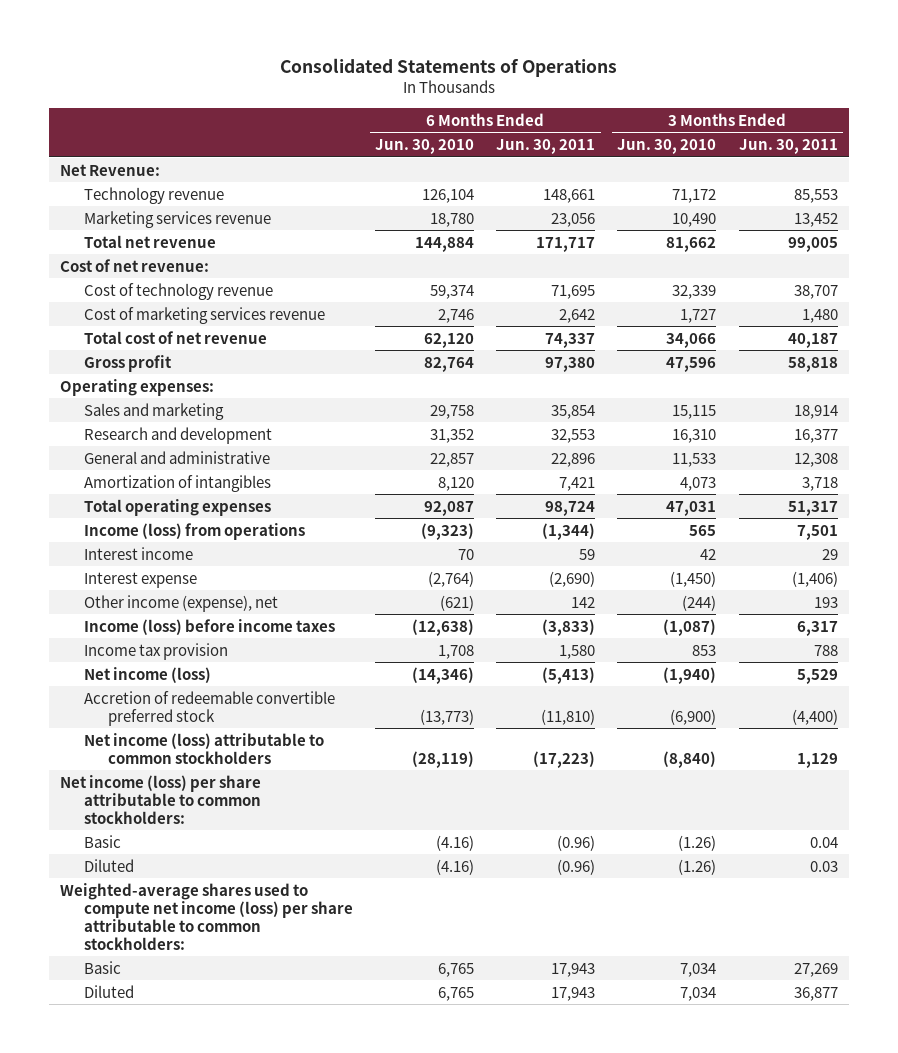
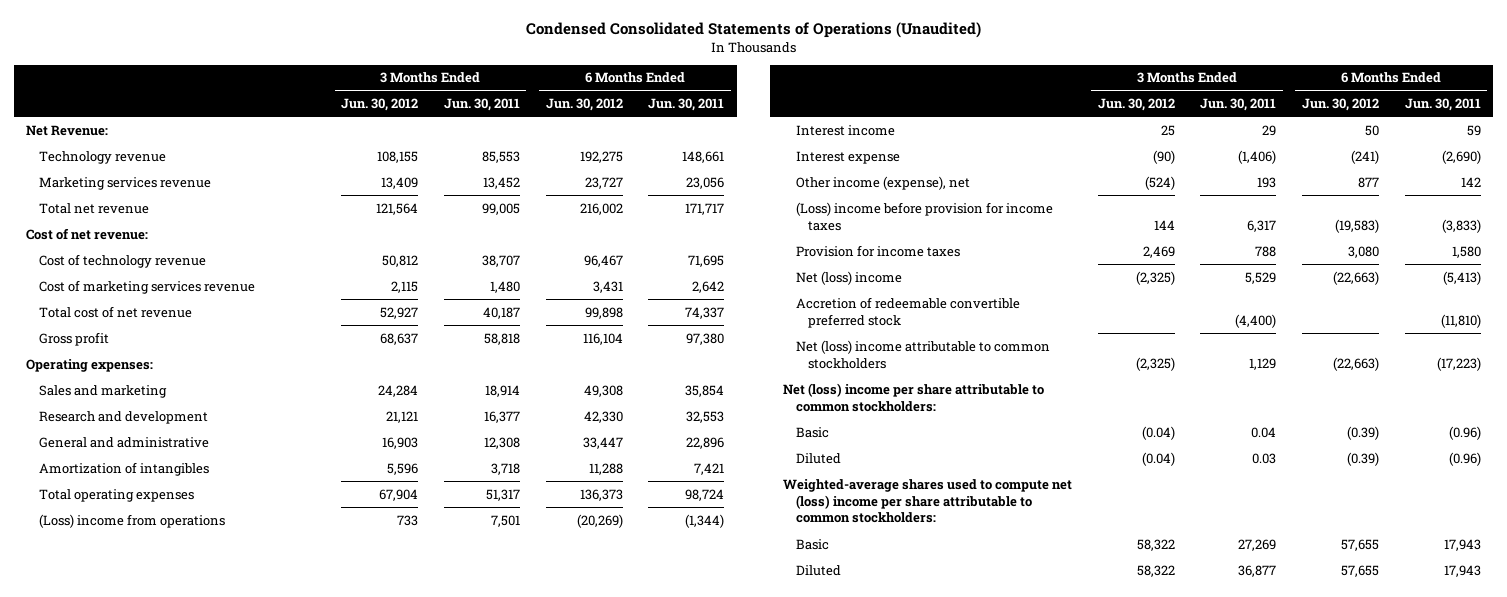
[279,57,617,77] Consolidated Statements of Operations -> [525,22,981,39] Condensed Consolidated Statements of Operations (Unaudited)
[375,139,475,155] Jun. 30, 2010 -> none
[617,139,717,155] Jun. 30, 2010 -> none
none -> [341,98,419,112] Jun. 30, 2012
none -> [545,98,623,112] Jun. 30, 2012
[84,522,306,540] Income (loss) from operations -> [39,513,226,528] (Loss) income from operations
[84,618,336,635] Income (loss) before income taxes -> [795,201,1053,231] (Loss) income before provision for income taxes
[84,642,229,660] Income tax provision -> [795,244,960,257] Provision for income taxes
[84,666,212,683] Net income (loss) -> [795,270,902,285] Net (loss) income
[84,732,325,764] Net income (loss) attributable to common stockholders -> [795,339,1050,369] Net (loss) income attributable to common stockholders
[60,774,262,824] Net income (loss) per share attributable to common stockholders: -> [782,382,1044,412] Net (loss) income per share attributable to common stockholders:
[60,882,354,950] Weighted-average shares used to compute net income (loss) per share attributable to common stockholders: -> [782,478,1072,524] Weighted-average shares used to compute net (loss) income per share attributable to common stockholders:

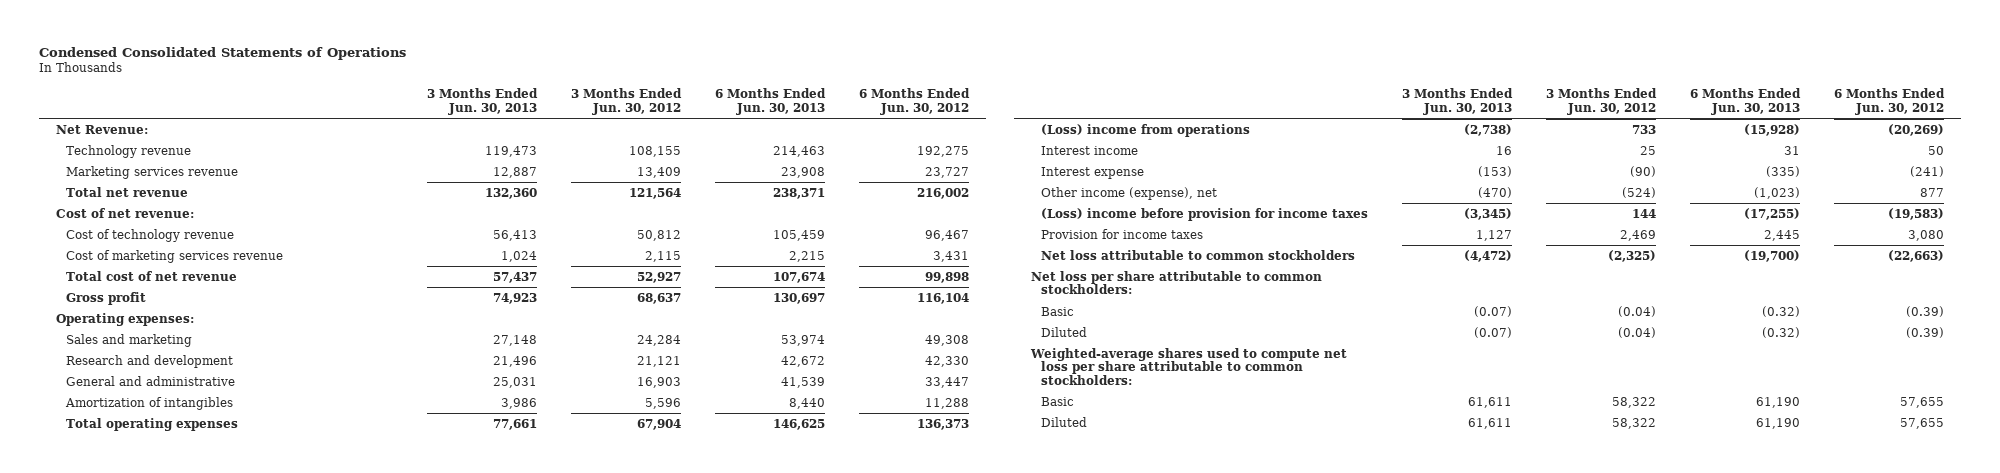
[525,22,981,39] Condensed Consolidated Statements of Operations (Unaudited) -> [38,46,406,60] Condensed Consolidated Statements of Operations
[443,98,520,112] Jun. 30, 2011 -> none
[648,98,725,112] Jun. 30, 2011 -> none
none -> [427,88,539,115] 3 Months Ended Jun. 30, 2013
none -> [714,88,826,115] 6 Months Ended Jun. 30, 2013
[795,270,902,285] Net (loss) income -> none
[795,296,1020,328] Accretion of redeemable convertible preferred stock -> none
[795,339,1050,369] Net (loss) income attributable to common stockholders -> [1041,249,1356,260] Net loss attributable to common stockholders
[782,382,1044,412] Net (loss) income per share attributable to common stockholders: -> [1031,270,1323,295] Net loss per share attributable to common stockholders:
[782,478,1072,524] Weighted-average shares used to compute net (loss) income per share attributable to common stockholders: -> [1030,347,1348,385] Weighted-average shares used to compute net loss per share attributable to common stockholders:

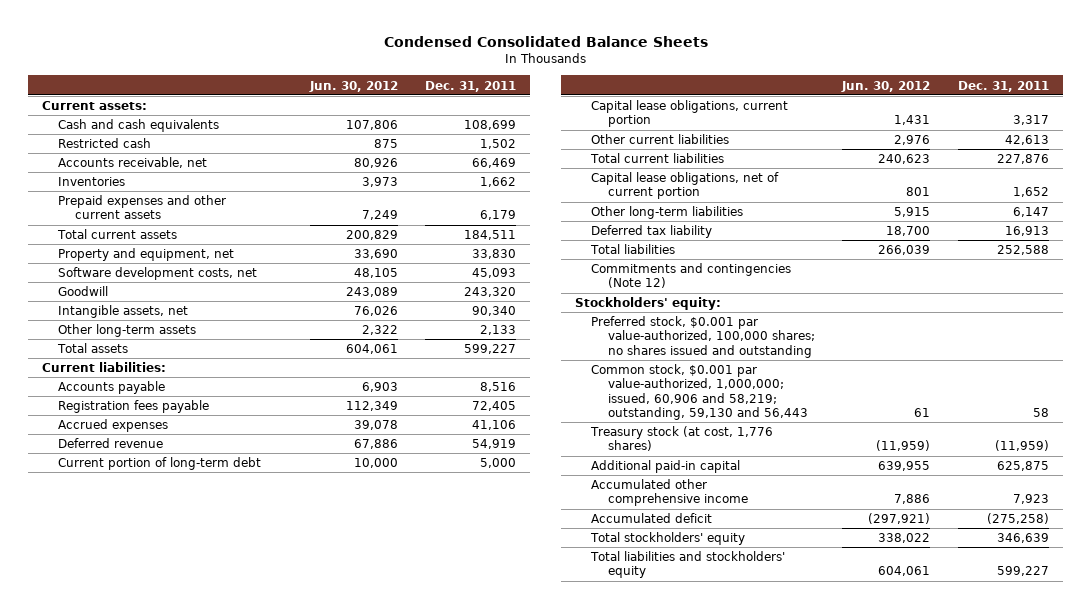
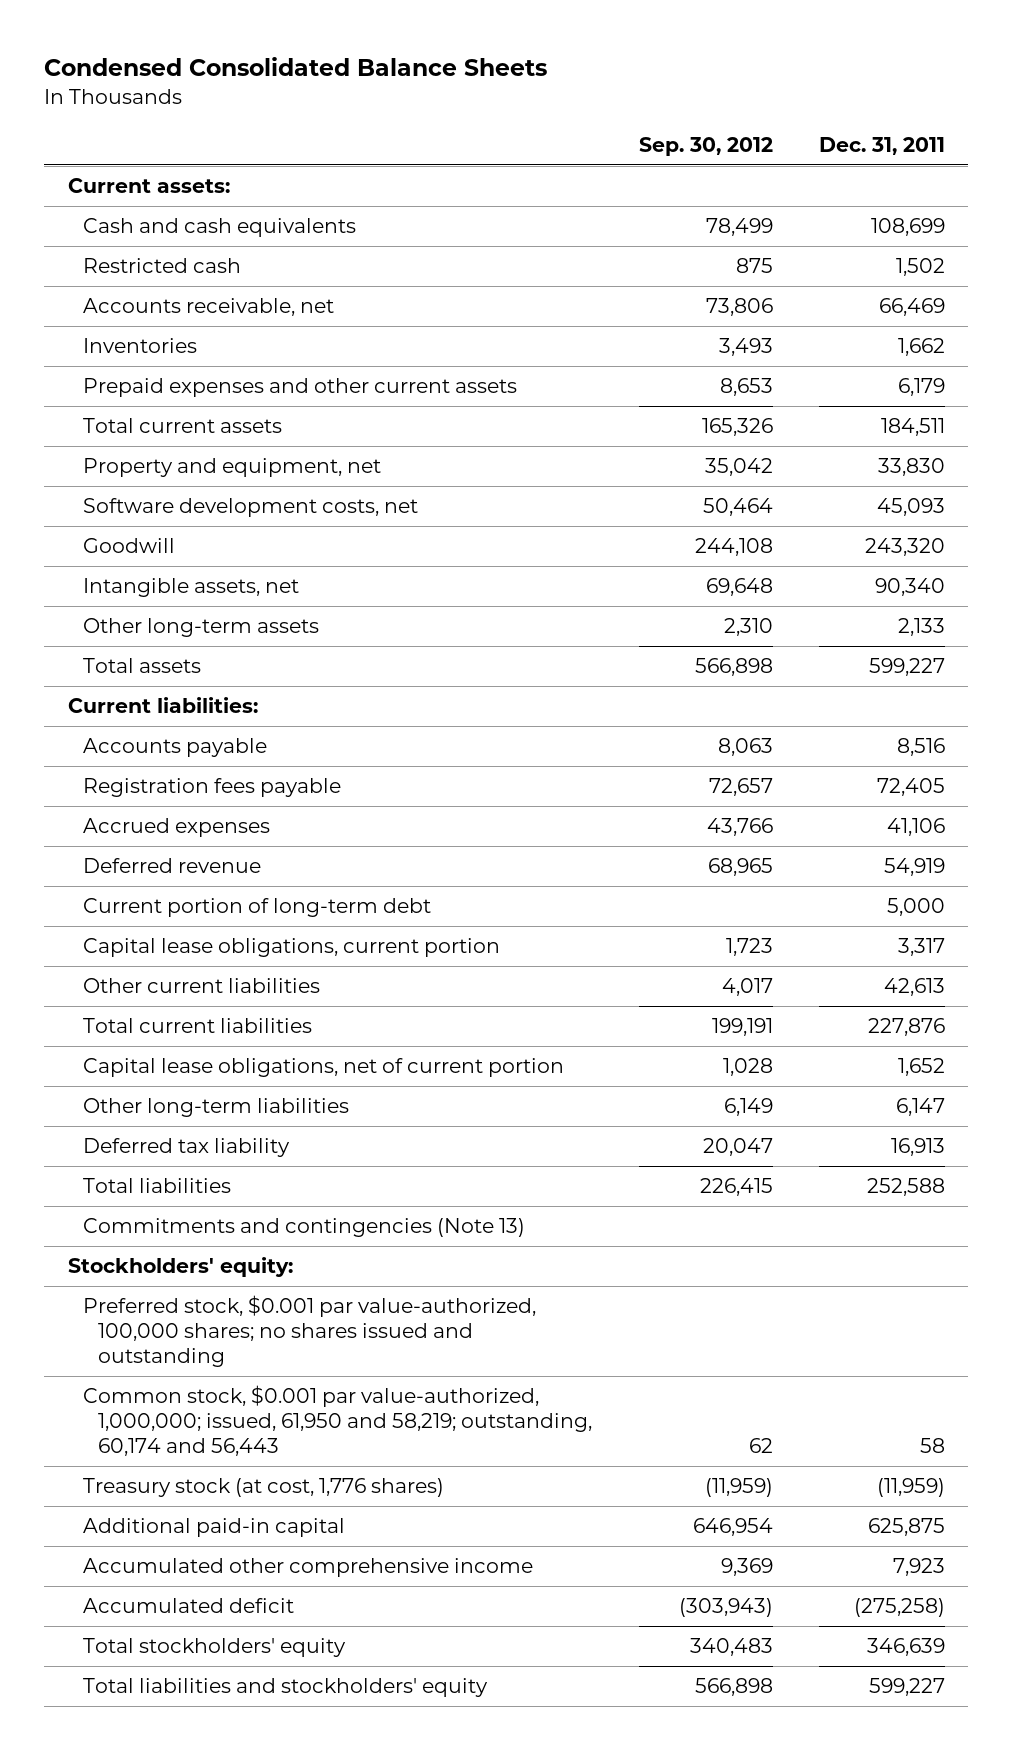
[308,80,398,92] Jun. 30, 2012 -> none
none -> [638,136,773,156] Sep. 30, 2012
[591,263,792,289] Commitments and contingencies (Note 12) -> [82,1218,525,1238] Commitments and contingencies (Note 13)
[591,364,808,420] Common stock, $0.001 par value-authorized, 1,000,000; issued, 60,906 and 58,219; outstanding, 59,130 and 56,443 -> [82,1385,593,1456] Common stock, $0.001 par value-authorized, 1,000,000; issued, 61,950 and 58,219; outstanding, 60,174 and 56,443

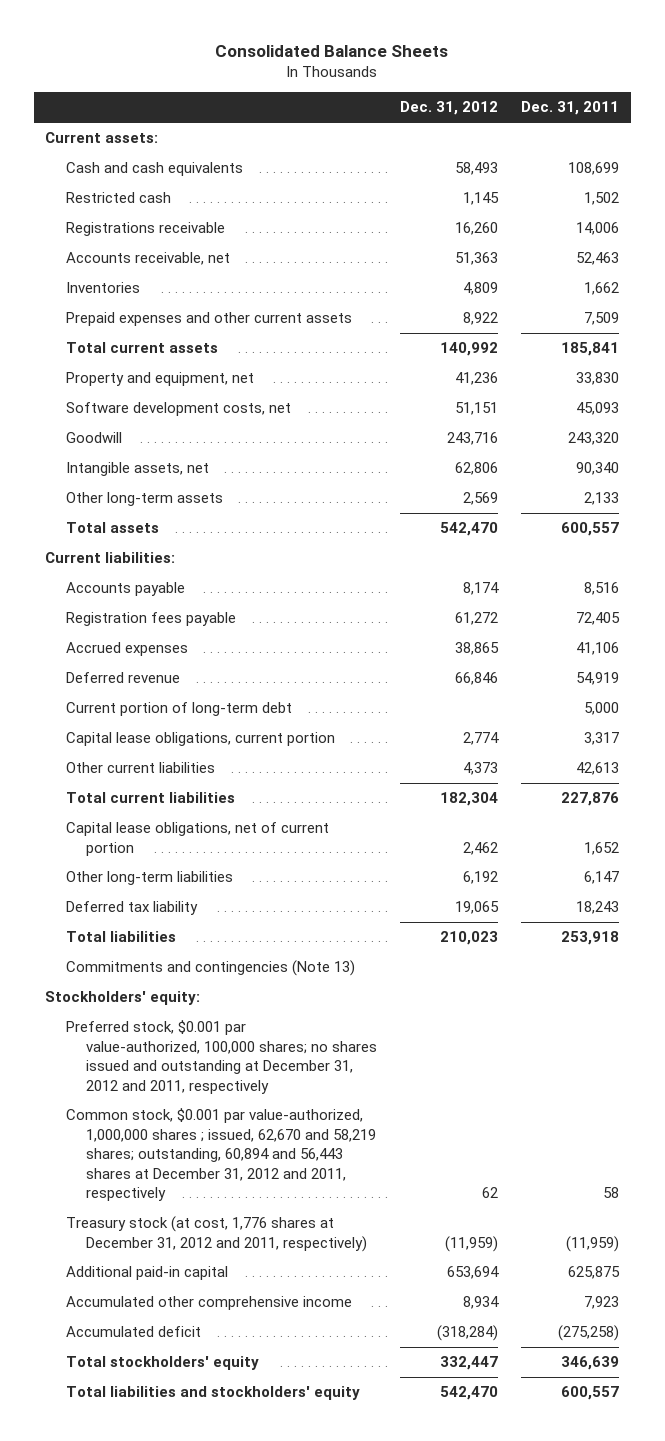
[44,57,548,77] Condensed Consolidated Balance Sheets -> [215,45,449,58] Consolidated Balance Sheets
[638,136,773,156] Sep. 30, 2012 -> none
none -> [400,101,499,116] Dec. 31, 2012
none -> [65,222,225,237] Registrations receivable
[879,298,946,317] 66,469 -> [576,252,620,266] 52,463
[898,378,946,397] 6,179 -> [584,312,620,326] 7,509
[881,418,946,437] 184,511 -> [561,342,620,357] 185,841
[869,658,946,677] 599,227 -> [561,522,620,537] 600,557
[891,1138,946,1157] 16,913 -> [576,901,620,915] 18,243
[867,1178,946,1197] 252,588 -> [561,931,620,946] 253,918
[82,1295,536,1367] Preferred stock, $0.001 par value-authorized, 100,000 shares; no shares issued and outstanding -> [65,1020,377,1094] Preferred stock, $0.001 par value-authorized, 100,000 shares; no shares issued and outstanding at December 31, 2012 and 2011, respectively
[82,1385,593,1456] Common stock, $0.001 par value-authorized, 1,000,000; issued, 61,950 and 58,219; outstanding, 60,174 and 56,443 -> [65,1108,376,1201] Common stock, $0.001 par value-authorized, 1,000,000 shares ; issued, 62,670 and 58,219 shares; outstanding, 60,894 and 56,443 shares at December 31, 2012 and 2011, respectively
[82,1478,444,1498] Treasury stock (at cost, 1,776 shares) -> [65,1216,367,1252] Treasury stock (at cost, 1,776 shares at December 31, 2012 and 2011, respectively)
[869,1678,946,1697] 599,227 -> [561,1386,620,1401] 600,557

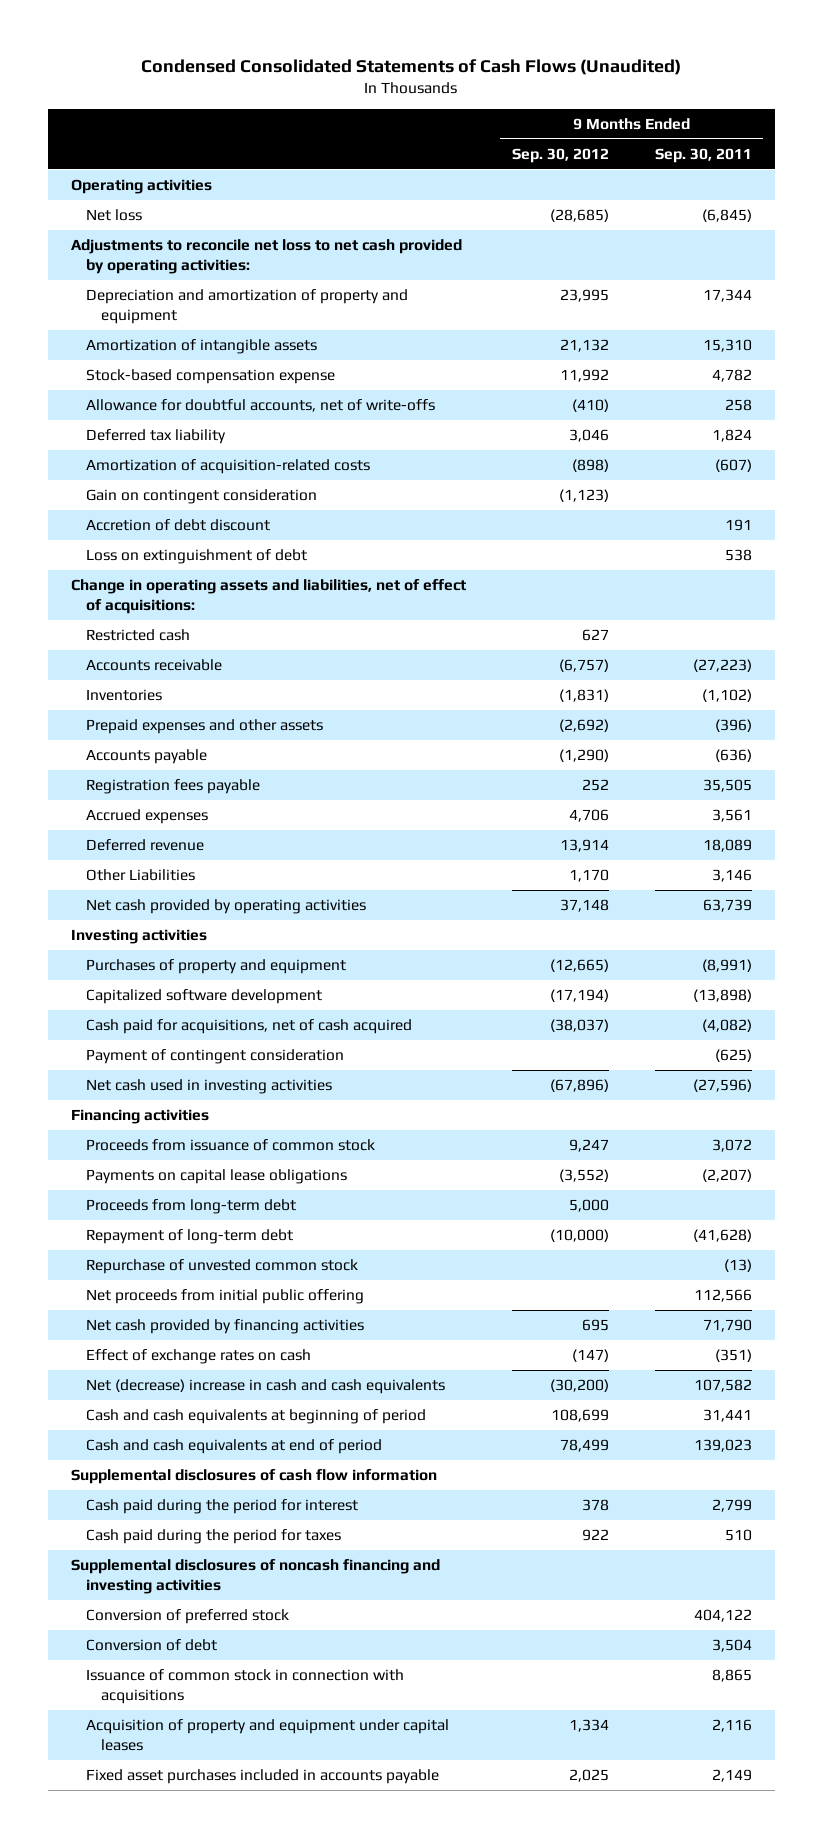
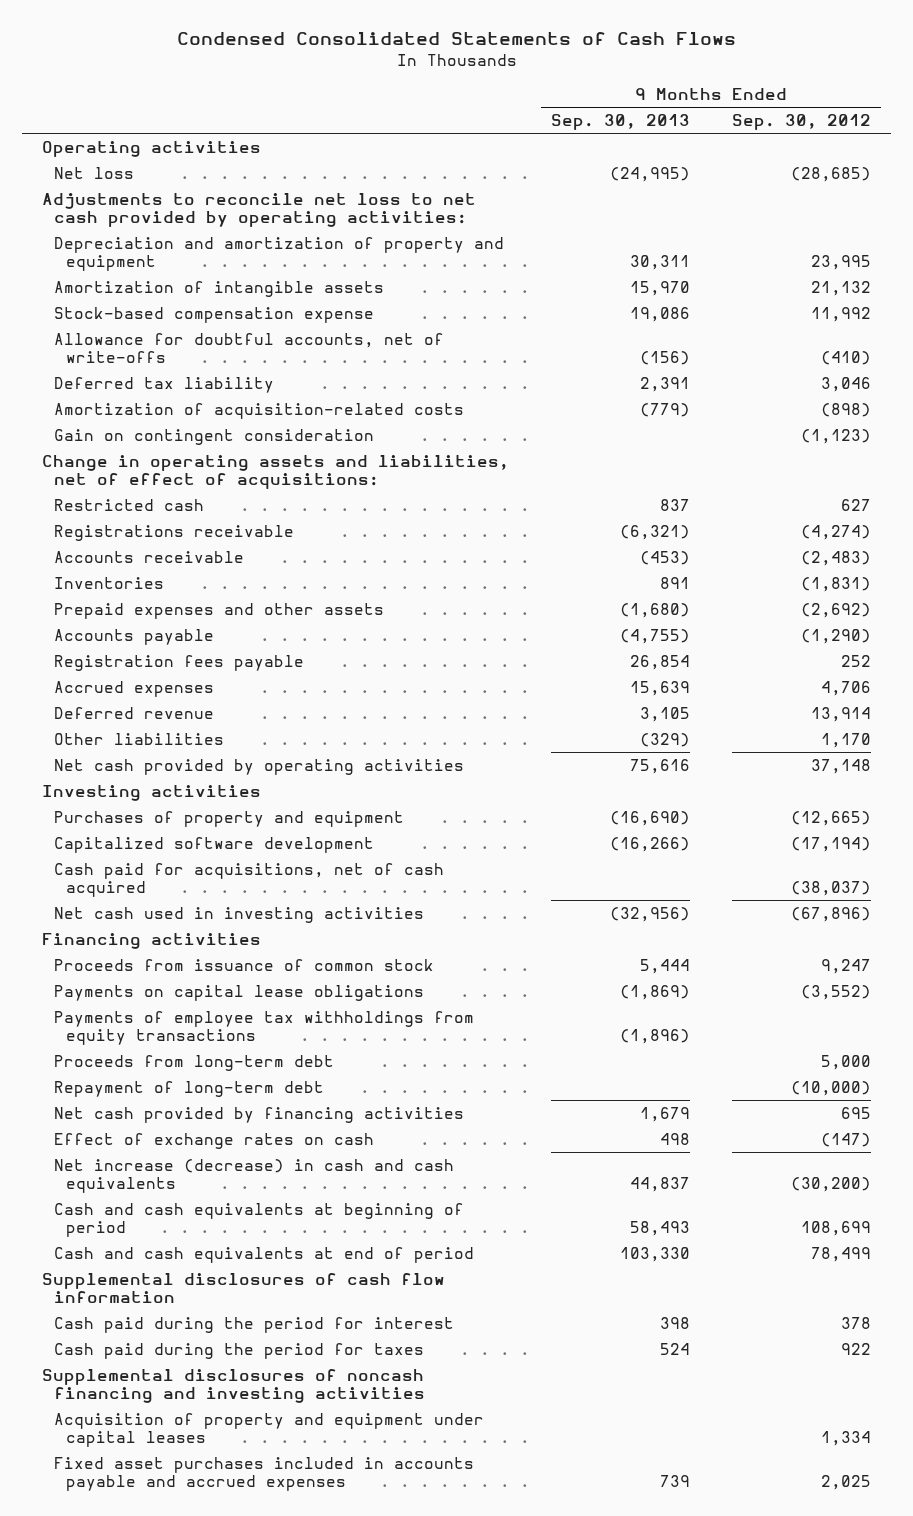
[141,59,682,76] Condensed Consolidated Statements of Cash Flows (Unaudited) -> [176,32,736,46] Condensed Consolidated Statements of Cash Flows
[654,147,752,163] Sep. 30, 2011 -> none
none -> [551,113,691,130] Sep. 30, 2013
[86,519,271,532] Accretion of debt discount -> none
[86,549,308,565] Loss on extinguishment of debt -> none
none -> [54,524,295,541] Registrations receivable
[558,659,609,673] (6,757) -> [800,550,871,566] (2,483)
[86,869,196,882] Other Liabilities -> [54,732,225,745] Other liabilities
[86,1049,345,1065] Payment of contingent consideration -> none
none -> [54,1010,475,1045] Payments of employee tax withholdings from equity transactions
[86,1259,359,1275] Repurchase of unvested common stock -> none
[86,1289,365,1305] Net proceeds from initial public offering -> none
[86,1379,446,1395] Net (decrease) increase in cash and cash equivalents -> [54,1158,455,1193] Net increase (decrease) in cash and cash equivalents
[86,1609,290,1625] Conversion of preferred stock -> none
[86,1639,218,1652] Conversion of debt -> none
[86,1669,405,1705] Issuance of common stock in connection with acquisitions -> none
[86,1769,440,1785] Fixed asset purchases included in accounts payable -> [54,1456,475,1491] Fixed asset purchases included in accounts payable and accrued expenses

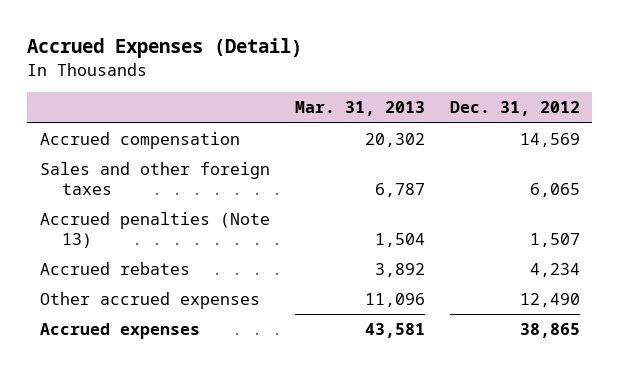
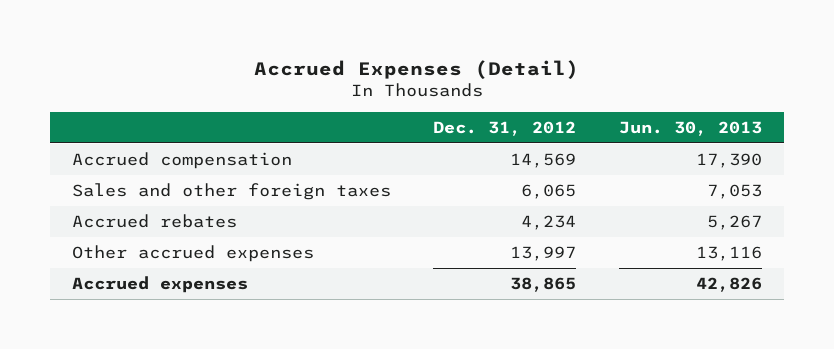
[294,101,425,117] Mar. 31, 2013 -> none
none -> [619,120,763,136] Jun. 30, 2013
[39,212,270,248] Accrued penalties (Note 13) -> none
[519,293,580,308] 12,490 -> [510,245,577,261] 13,997

